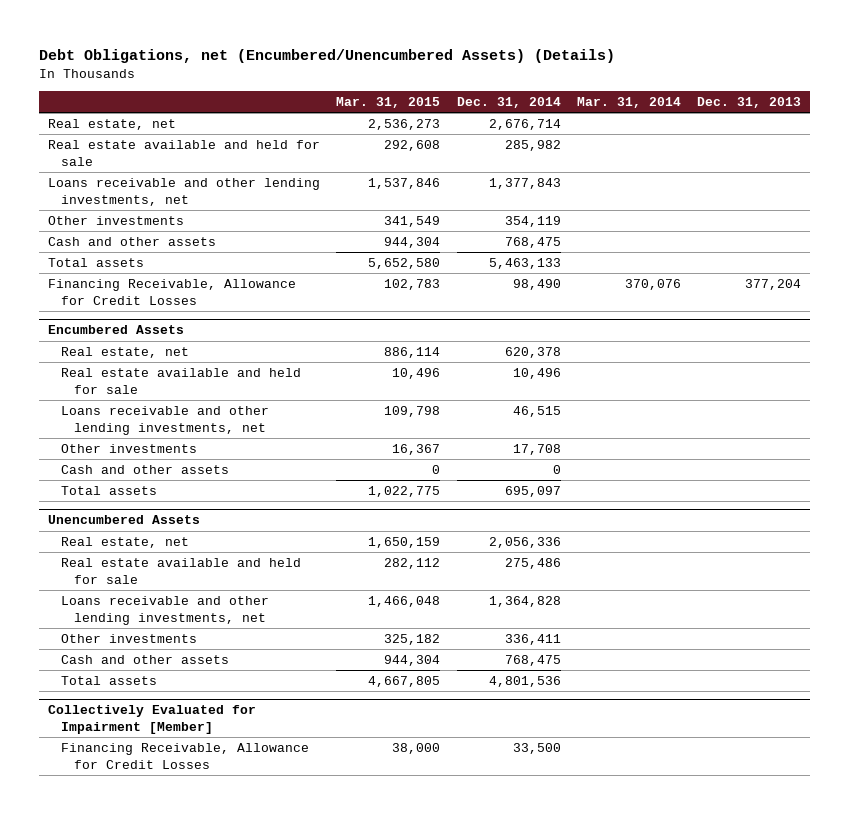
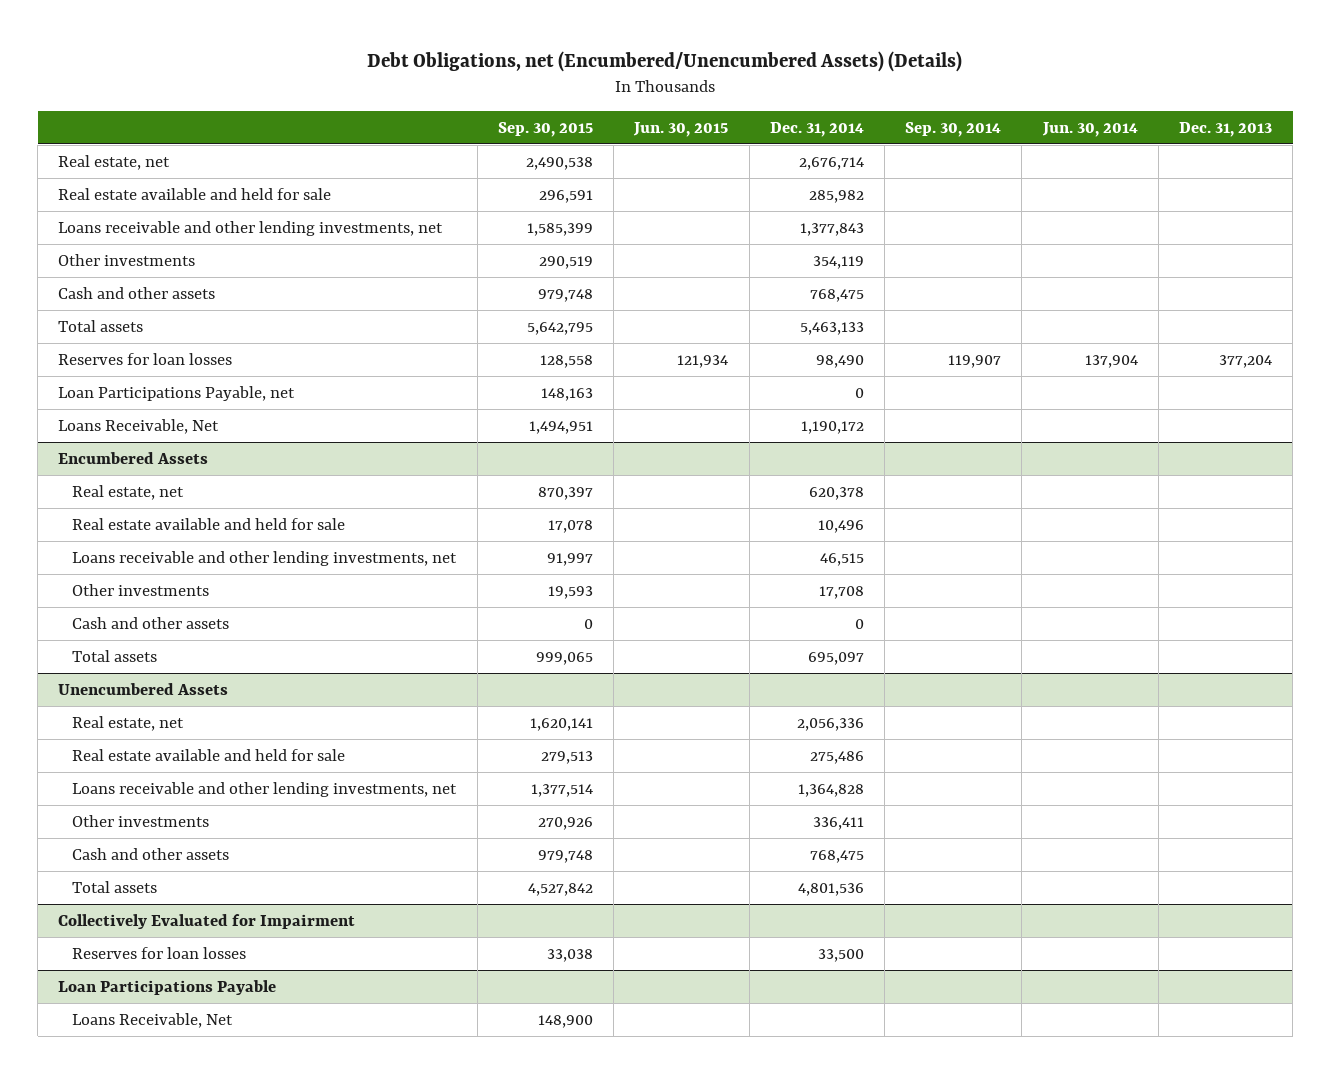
[336,96,441,108] Mar. 31, 2015 -> none
[577,96,682,108] Mar. 31, 2014 -> none
none -> [497,121,593,137] Sep. 30, 2015
none -> [633,121,729,137] Jun. 30, 2015
none -> [905,121,1002,137] Sep. 30, 2014
none -> [1041,121,1138,137] Jun. 30, 2014
[47,279,296,305] Financing Receivable, Allowance for Credit Losses -> [58,352,233,365] Reserves for loan losses
none -> [58,385,296,401] Loan Participations Payable, net
none -> [58,418,220,434] Loans Receivable, Net
[47,705,256,735] Collectively Evaluated for Impairment [Member] -> [58,913,356,929] Collectively Evaluated for Impairment
[60,743,309,769] Financing Receivable, Allowance for Credit Losses -> [72,946,247,959] Reserves for loan losses
none -> [58,979,277,995] Loan Participations Payable
none -> [72,1012,234,1028] Loans Receivable, Net

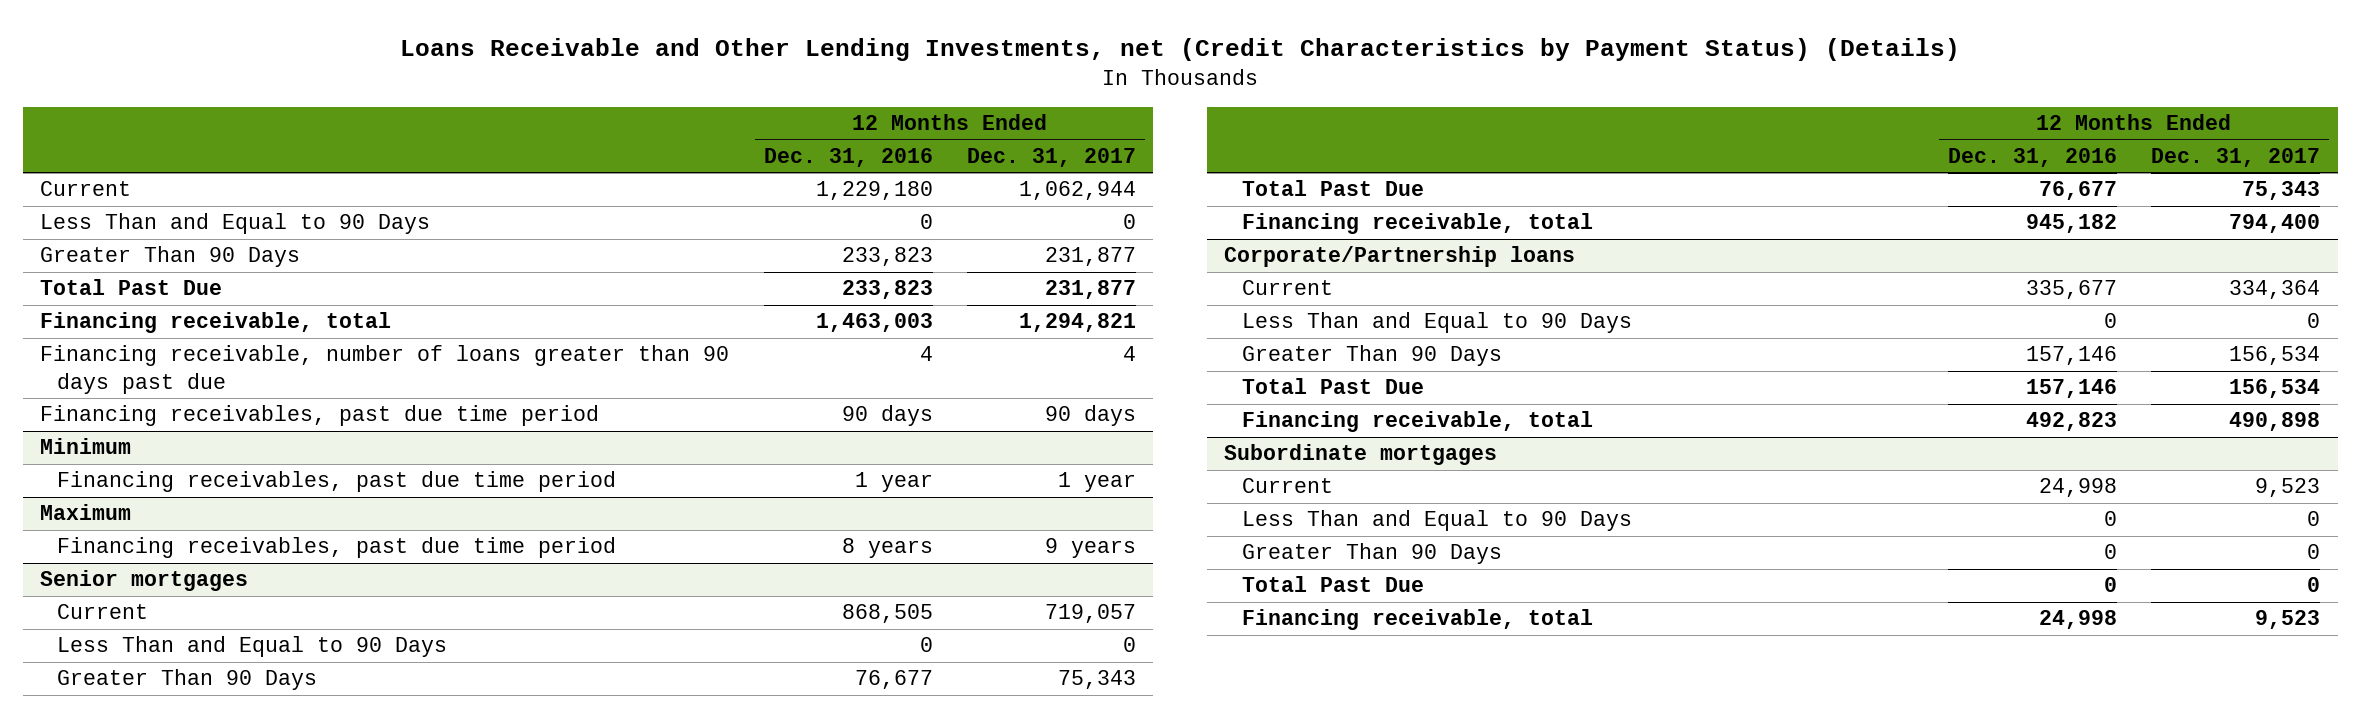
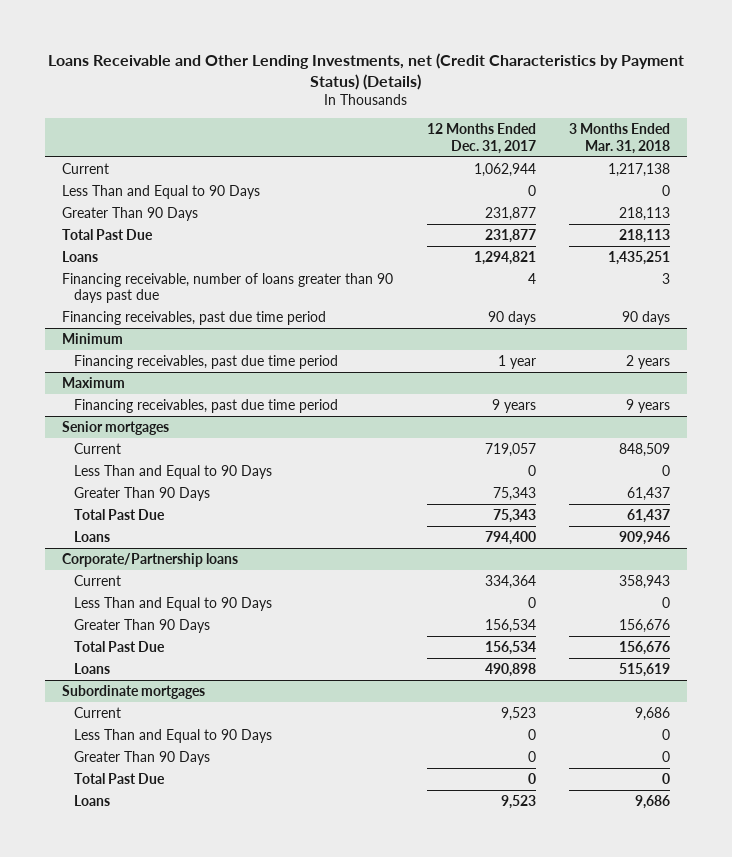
[763,147,933,167] Dec. 31, 2016 -> none
none -> [569,123,671,154] 3 Months Ended Mar. 31, 2018
[40,312,392,334] Financing receivable, total -> [61,250,98,262] Loans
[1241,213,1593,235] Financing receivable, total -> [74,530,111,542] Loans
[1241,411,1593,433] Financing receivable, total -> [74,662,111,674] Loans
[1241,609,1593,631] Financing receivable, total -> [74,794,111,806] Loans

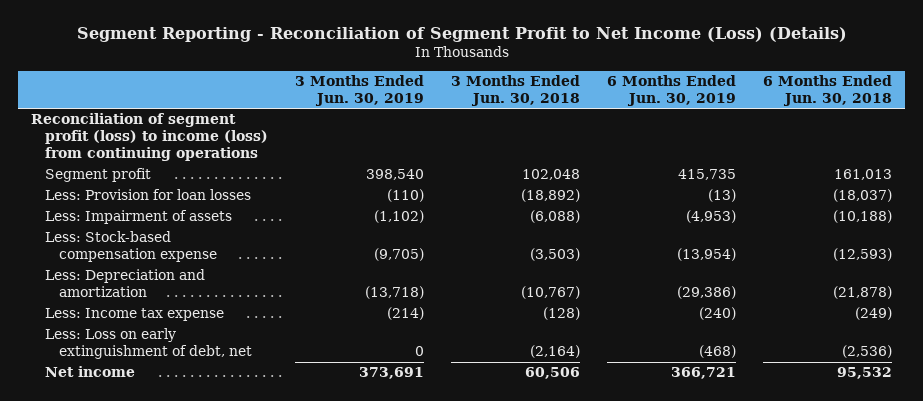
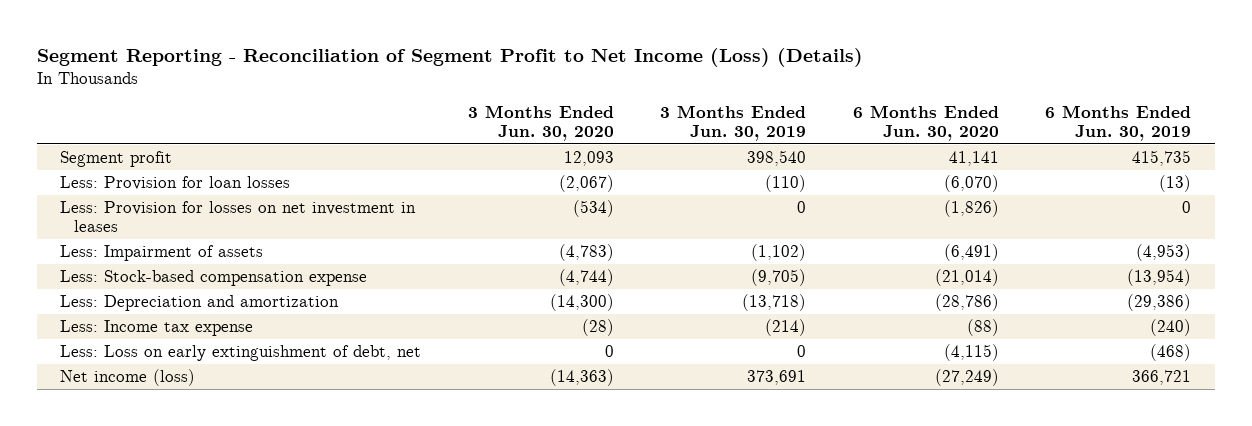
[451,75,581,107] 3 Months Ended Jun. 30, 2018 -> none
[762,75,892,107] 6 Months Ended Jun. 30, 2018 -> none
none -> [467,105,614,142] 3 Months Ended Jun. 30, 2020
none -> [852,105,999,142] 6 Months Ended Jun. 30, 2020
[31,113,269,162] Reconciliation of segment profit (loss) to income (loss) from continuing operations -> none
none -> [60,200,417,232] Less: Provision for losses on net investment in leases
[45,366,136,378] Net income -> [60,368,196,386] Net income (loss)

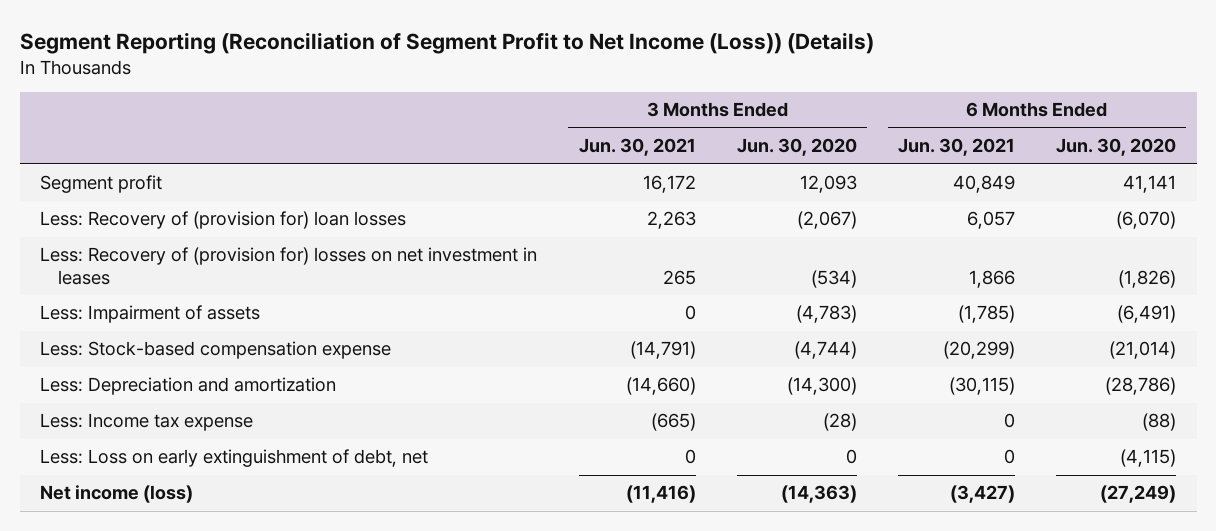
[36,48,863,68] Segment Reporting - Reconciliation of Segment Profit to Net Income (Loss) (Details) -> [19,31,874,54] Segment Reporting (Reconciliation of Segment Profit to Net Income (Loss)) (Details)
[660,105,807,142] 3 Months Ended Jun. 30, 2019 -> none
[1045,105,1192,142] 6 Months Ended Jun. 30, 2019 -> none
none -> [578,138,696,157] Jun. 30, 2021
none -> [897,138,1015,157] Jun. 30, 2021
[60,175,291,190] Less: Provision for loan losses -> [40,211,407,230] Less: Recovery of (provision for) loan losses
[60,200,417,232] Less: Provision for losses on net investment in leases -> [40,247,538,285] Less: Recovery of (provision for) losses on net investment in leases

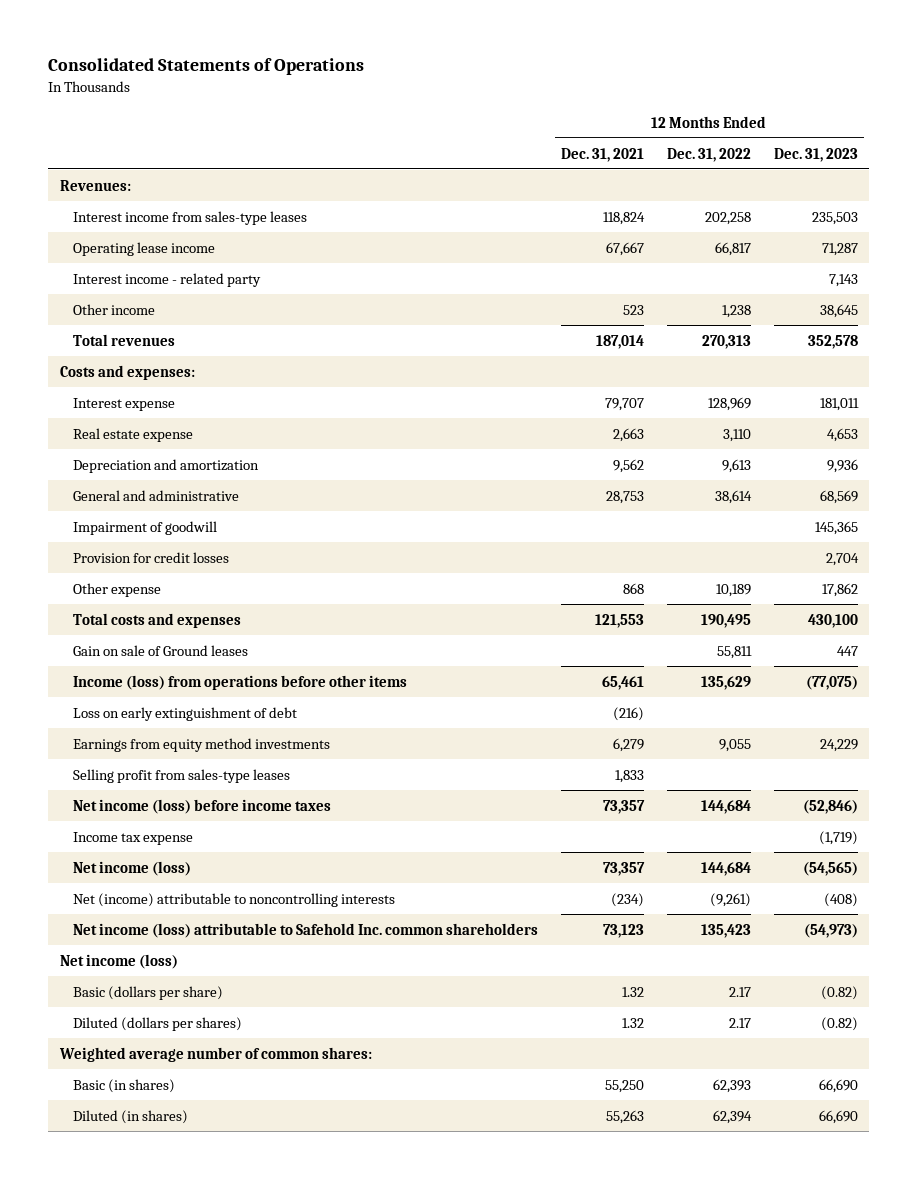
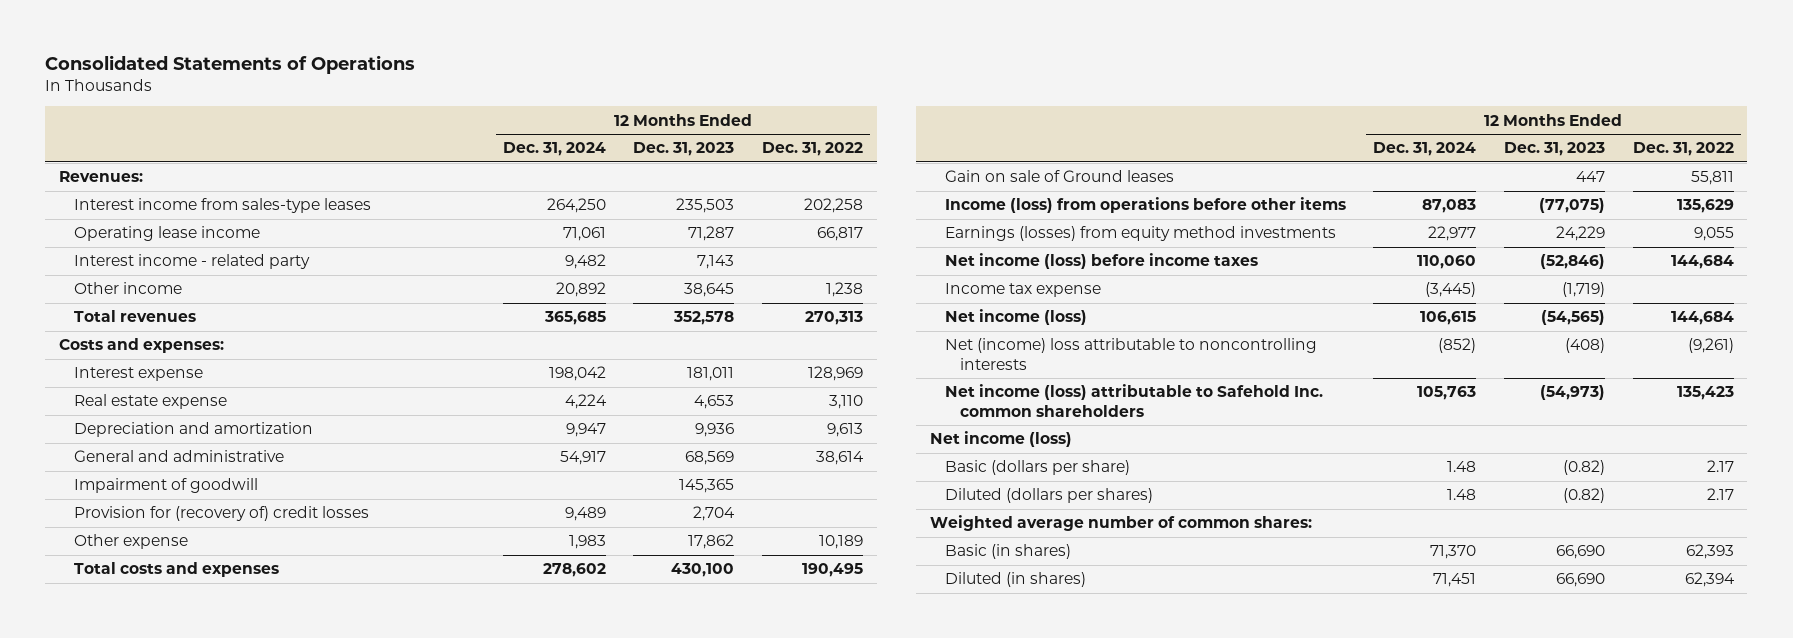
[560,147,644,162] Dec. 31, 2021 -> none
none -> [502,142,606,157] Dec. 31, 2024
[72,551,229,563] Provision for credit losses -> [74,506,370,522] Provision for (recovery of) credit losses
[72,706,297,721] Loss on early extinguishment of debt -> none
[72,768,290,783] Selling profit from sales-type leases -> none
[72,737,330,752] Earnings from equity method investments -> [944,226,1336,242] Earnings (losses) from equity method investments
[72,892,395,907] Net (income) attributable to noncontrolling interests -> [944,338,1317,370] Net (income) loss attributable to noncontrolling interests

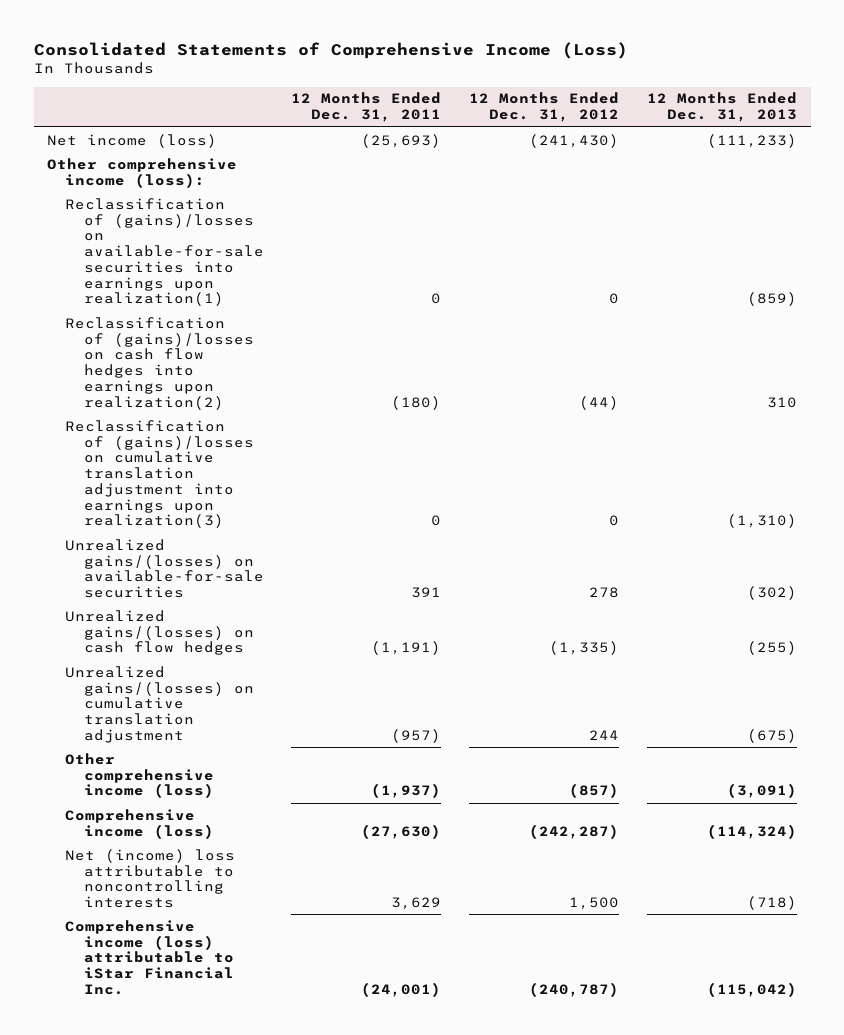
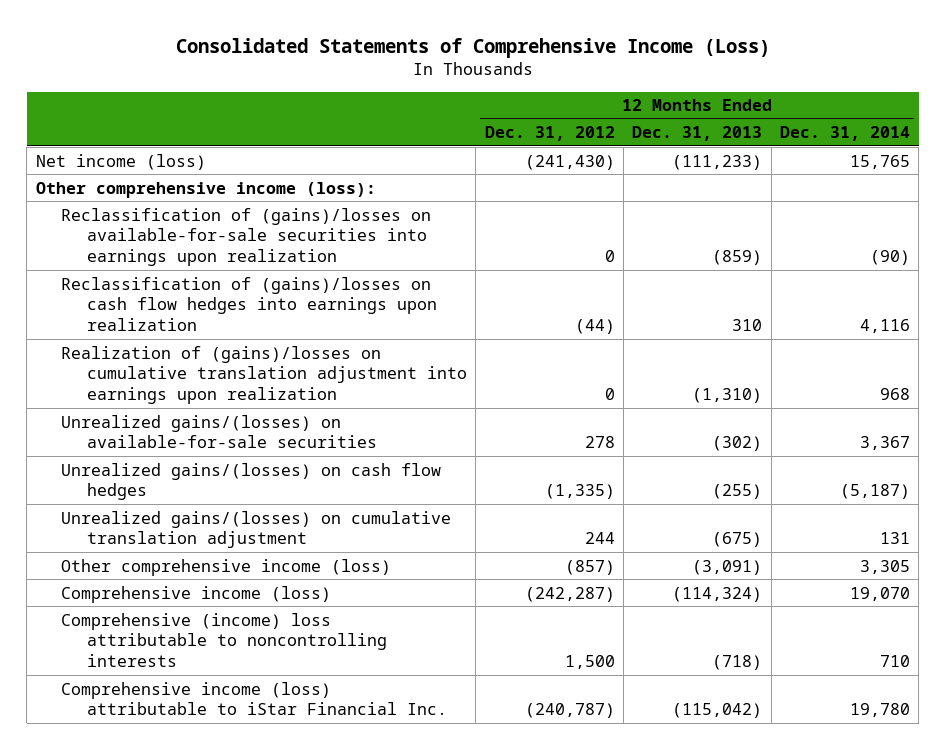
[291,92,442,123] 12 Months Ended Dec. 31, 2011 -> none
none -> [779,126,910,142] Dec. 31, 2014
[65,197,264,307] Reclassification of (gains)/losses on available-for-sale securities into earnings upon realization(1) -> [61,207,432,266] Reclassification of (gains)/losses on available-for-sale securities into earnings upon realization
[65,316,254,410] Reclassification of (gains)/losses on cash flow hedges into earnings upon realization(2) -> [61,276,437,331] Reclassification of (gains)/losses on cash flow hedges into earnings upon realization
[65,419,254,529] Reclassification of (gains)/losses on cumulative translation adjustment into earnings upon realization(3) -> [61,345,467,404] Realization of (gains)/losses on cumulative translation adjustment into earnings upon realization
[65,848,236,909] Net (income) loss attributable to noncontrolling interests -> [61,612,387,667] Comprehensive (income) loss attributable to noncontrolling interests

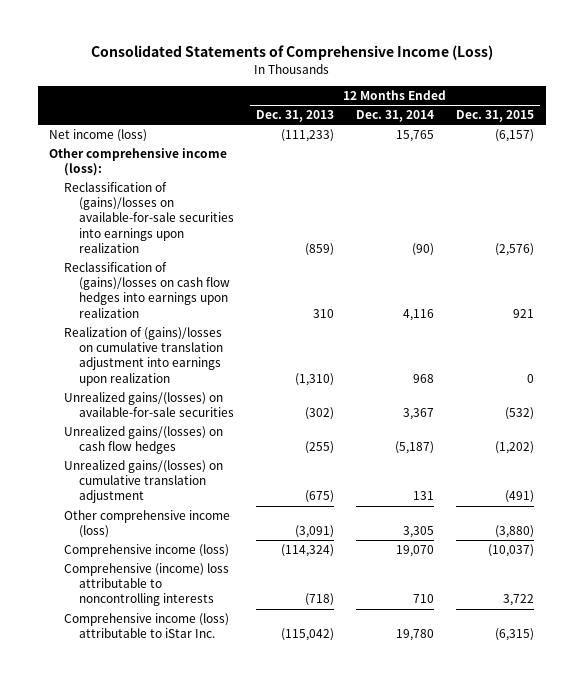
[484,126,615,142] Dec. 31, 2012 -> none
none -> [456,110,535,123] Dec. 31, 2015
[61,681,447,716] Comprehensive income (loss) attributable to iStar Financial Inc. -> [64,613,230,639] Comprehensive income (loss) attributable to iStar Inc.

